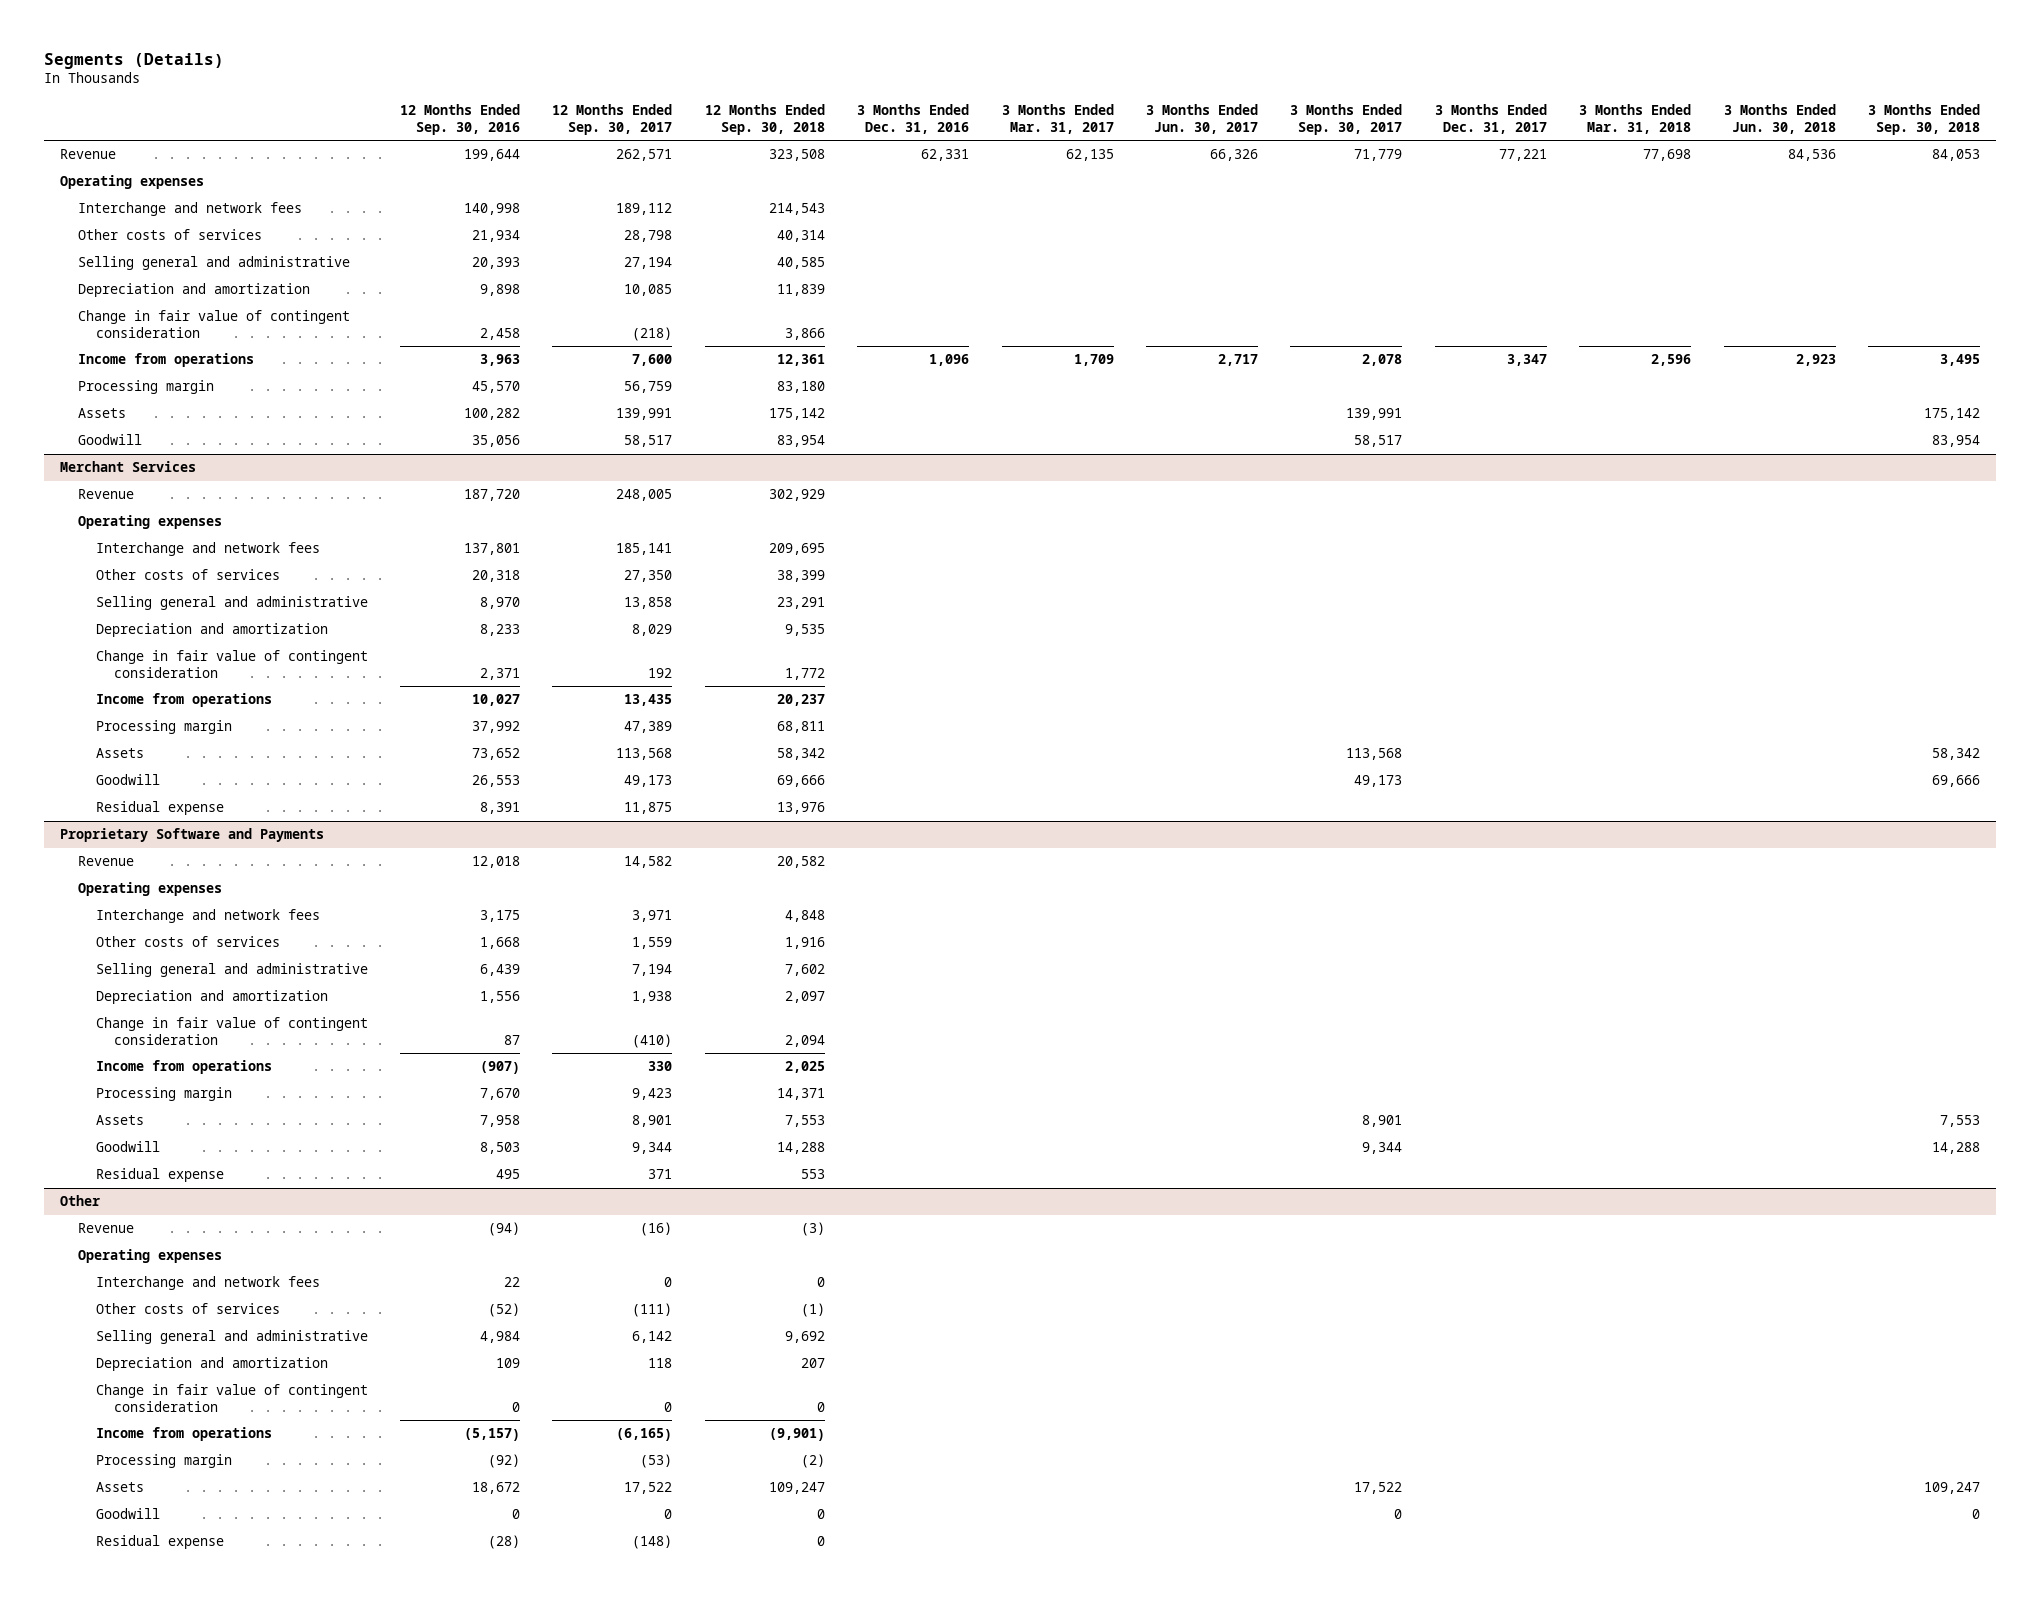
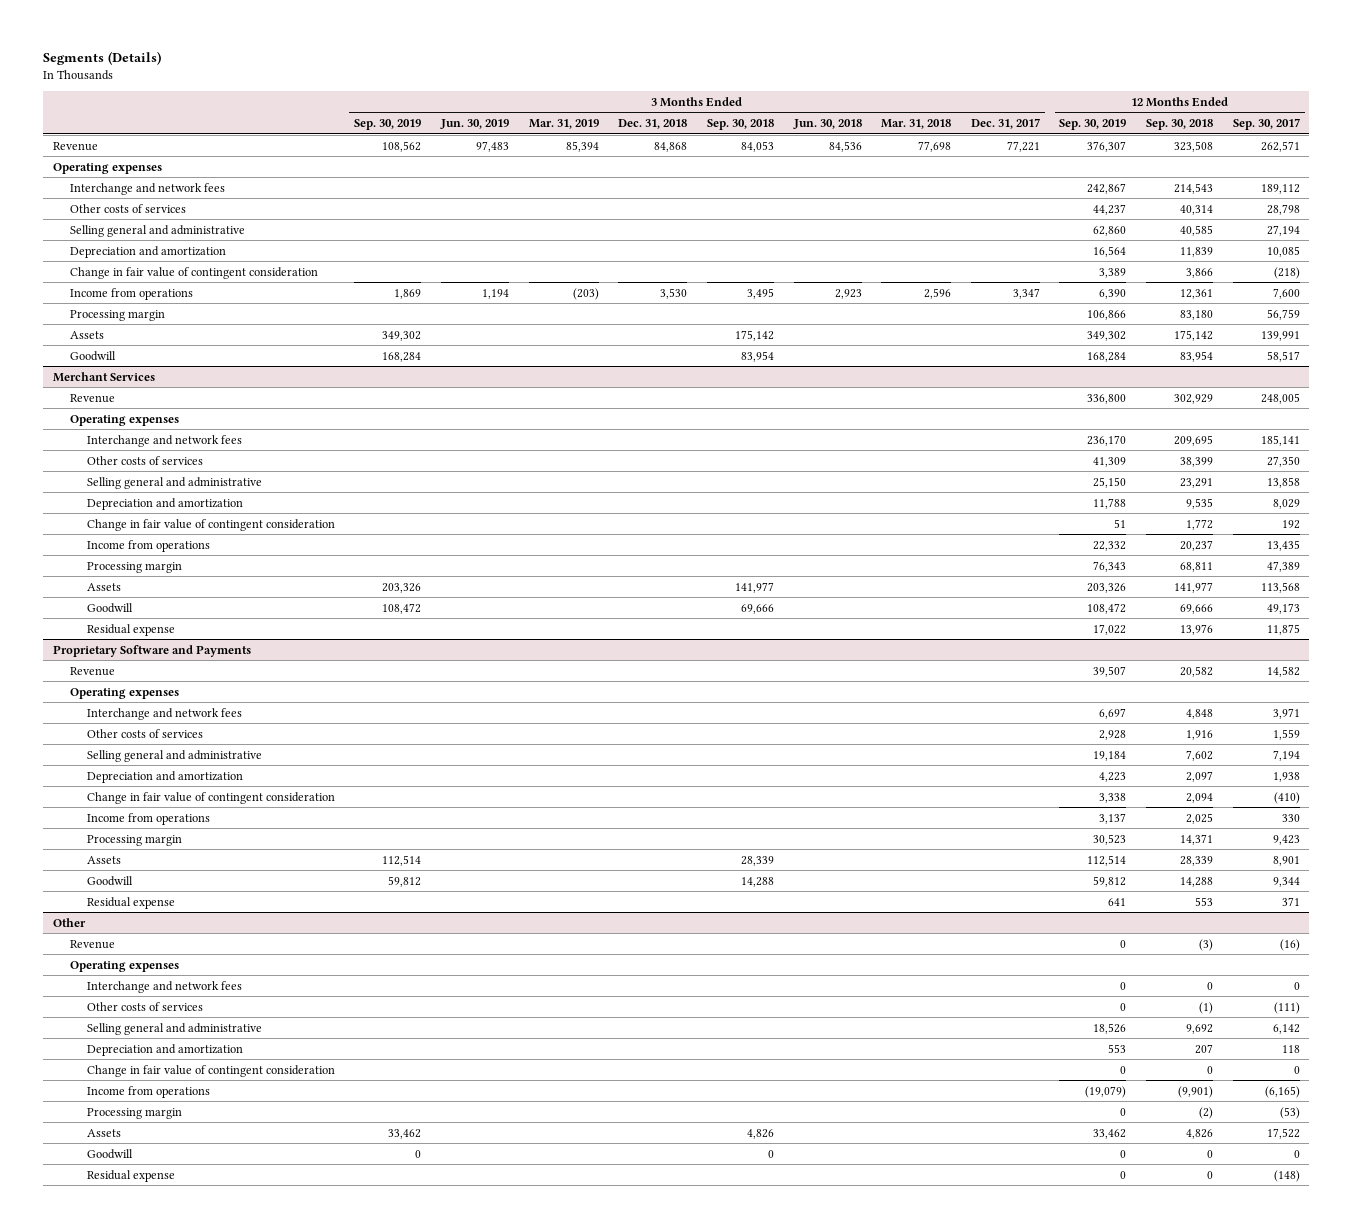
[399,104,520,135] 12 Months Ended Sep. 30, 2016 -> none
[857,104,970,134] 3 Months Ended Dec. 31, 2016 -> none
[1001,104,1114,134] 3 Months Ended Mar. 31, 2017 -> none
[1145,104,1258,134] 3 Months Ended Jun. 30, 2017 -> none
[1290,104,1403,135] 3 Months Ended Sep. 30, 2017 -> none
none -> [354,119,422,131] Sep. 30, 2019
none -> [440,119,510,130] Jun. 30, 2019
none -> [528,119,599,130] Mar. 31, 2019
none -> [618,119,688,130] Dec. 31, 2018
none -> [1059,119,1127,131] Sep. 30, 2019
[776,748,825,761] 58,342 -> [1174,581,1214,593] 141,977
[1931,748,1980,761] 58,342 -> [734,581,774,593] 141,977
[784,1115,825,1128] 7,553 -> [1180,855,1214,866] 28,339
[1939,1115,1980,1128] 7,553 -> [740,855,774,866] 28,339
[768,1482,825,1495] 109,247 -> [1186,1128,1214,1139] 4,826
[1923,1482,1980,1495] 109,247 -> [746,1128,774,1139] 4,826

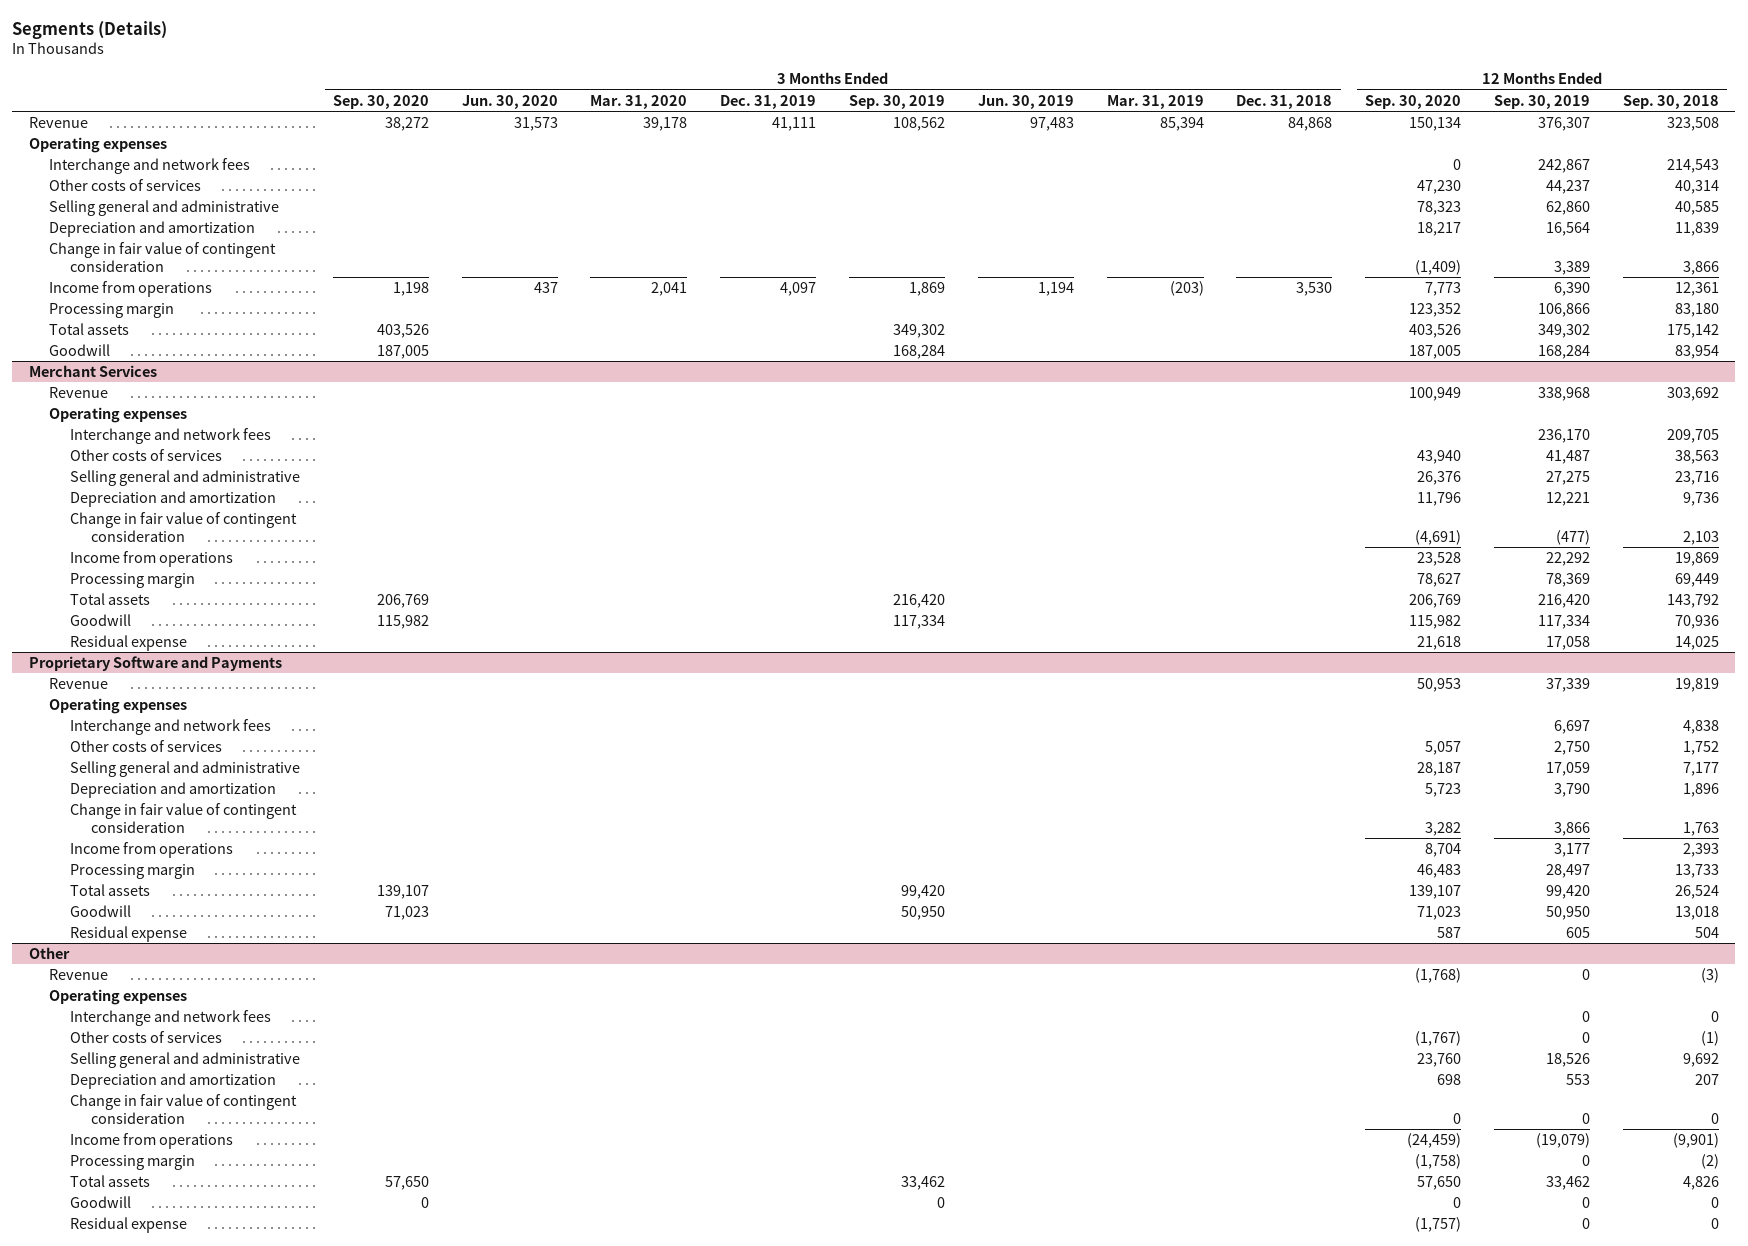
[706,119,774,131] Sep. 30, 2018 -> none
[792,119,862,130] Jun. 30, 2018 -> none
[881,119,952,130] Mar. 31, 2018 -> none
[970,118,1040,130] Dec. 31, 2017 -> none
[1232,118,1300,131] Sep. 30, 2017 -> none
none -> [332,94,429,109] Sep. 30, 2020
none -> [461,94,558,109] Jun. 30, 2020
none -> [590,94,688,109] Mar. 31, 2020
none -> [720,94,817,109] Dec. 31, 2019
none -> [1365,94,1462,109] Sep. 30, 2020
[69,330,104,339] Assets -> [49,322,130,335] Total assets
[1087,393,1127,404] 336,800 -> [1538,386,1591,401] 338,968
[1174,393,1214,404] 302,929 -> [1666,386,1719,401] 303,692
[1174,434,1214,446] 209,695 -> [1666,428,1719,443] 209,705
[1093,456,1127,467] 41,309 -> [1546,449,1591,464] 41,487
[1180,456,1214,467] 38,399 -> [1674,449,1719,464] 38,563
[1093,476,1127,488] 25,150 -> [1546,470,1591,485] 27,275
[1180,477,1214,488] 23,291 -> [1674,470,1719,485] 23,716
[1093,497,1127,509] 11,788 -> [1546,491,1591,506] 12,221
[1186,497,1214,509] 9,535 -> [1682,491,1719,506] 9,736
[1114,518,1127,528] 51 -> [1556,529,1591,545] (477)
[1186,518,1214,530] 1,772 -> [1682,530,1719,545] 2,103
[1093,540,1127,551] 22,332 -> [1546,551,1591,566] 22,292
[1180,539,1214,551] 20,237 -> [1674,551,1719,566] 19,869
[1093,560,1127,572] 76,343 -> [1546,572,1591,587] 78,369
[1180,561,1214,572] 68,811 -> [1674,572,1719,587] 69,449
[86,582,121,591] Assets -> [69,592,150,605] Total assets
[382,582,422,593] 203,326 -> [893,593,946,608] 216,420
[1087,582,1127,593] 203,326 -> [1538,593,1591,608] 216,420
[1174,581,1214,593] 141,977 -> [1666,593,1719,608] 143,792
[382,602,422,614] 108,472 -> [893,614,946,629] 117,334
[1087,602,1127,614] 108,472 -> [1538,614,1591,629] 117,334
[1180,603,1214,614] 69,666 -> [1674,614,1719,629] 70,936
[1093,623,1127,635] 17,022 -> [1546,635,1591,650] 17,058
[1180,623,1214,635] 13,976 -> [1674,635,1719,650] 14,025
[1093,665,1127,677] 39,507 -> [1546,677,1591,692] 37,339
[1180,665,1214,677] 20,582 -> [1674,677,1719,692] 19,819
[1186,708,1214,719] 4,848 -> [1682,719,1719,734] 4,838
[1099,729,1127,740] 2,928 -> [1554,740,1591,755] 2,750
[1186,729,1214,740] 1,916 -> [1682,740,1719,755] 1,752
[1093,750,1127,761] 19,184 -> [1546,761,1591,776] 17,059
[1186,749,1214,761] 7,602 -> [1682,761,1719,776] 7,177
[1099,771,1127,782] 4,223 -> [1554,782,1591,797] 3,790
[1186,770,1214,782] 2,097 -> [1682,782,1719,797] 1,896
[1099,792,1127,803] 3,338 -> [1554,821,1591,836] 3,866
[1186,792,1214,803] 2,094 -> [1682,821,1719,836] 1,763
[1099,812,1127,824] 3,137 -> [1554,842,1591,857] 3,177
[1186,812,1214,824] 2,025 -> [1682,842,1719,857] 2,393
[1093,833,1127,845] 30,523 -> [1546,863,1591,878] 28,497
[1180,833,1214,845] 14,371 -> [1674,863,1719,878] 13,733
[86,855,121,864] Assets -> [69,883,150,896] Total assets
[382,854,422,866] 112,514 -> [901,884,946,899] 99,420
[1087,854,1127,866] 112,514 -> [1546,884,1591,899] 99,420
[1180,855,1214,866] 28,339 -> [1674,884,1719,899] 26,524
[388,875,422,887] 59,812 -> [901,905,946,920] 50,950
[1093,875,1127,887] 59,812 -> [1546,905,1591,920] 50,950
[1180,876,1214,887] 14,288 -> [1674,905,1719,920] 13,018
[1108,897,1127,906] 641 -> [1566,926,1591,938] 605
[1195,896,1214,906] 553 -> [1694,926,1719,938] 504
[86,1128,121,1137] Assets -> [69,1174,150,1187] Total assets

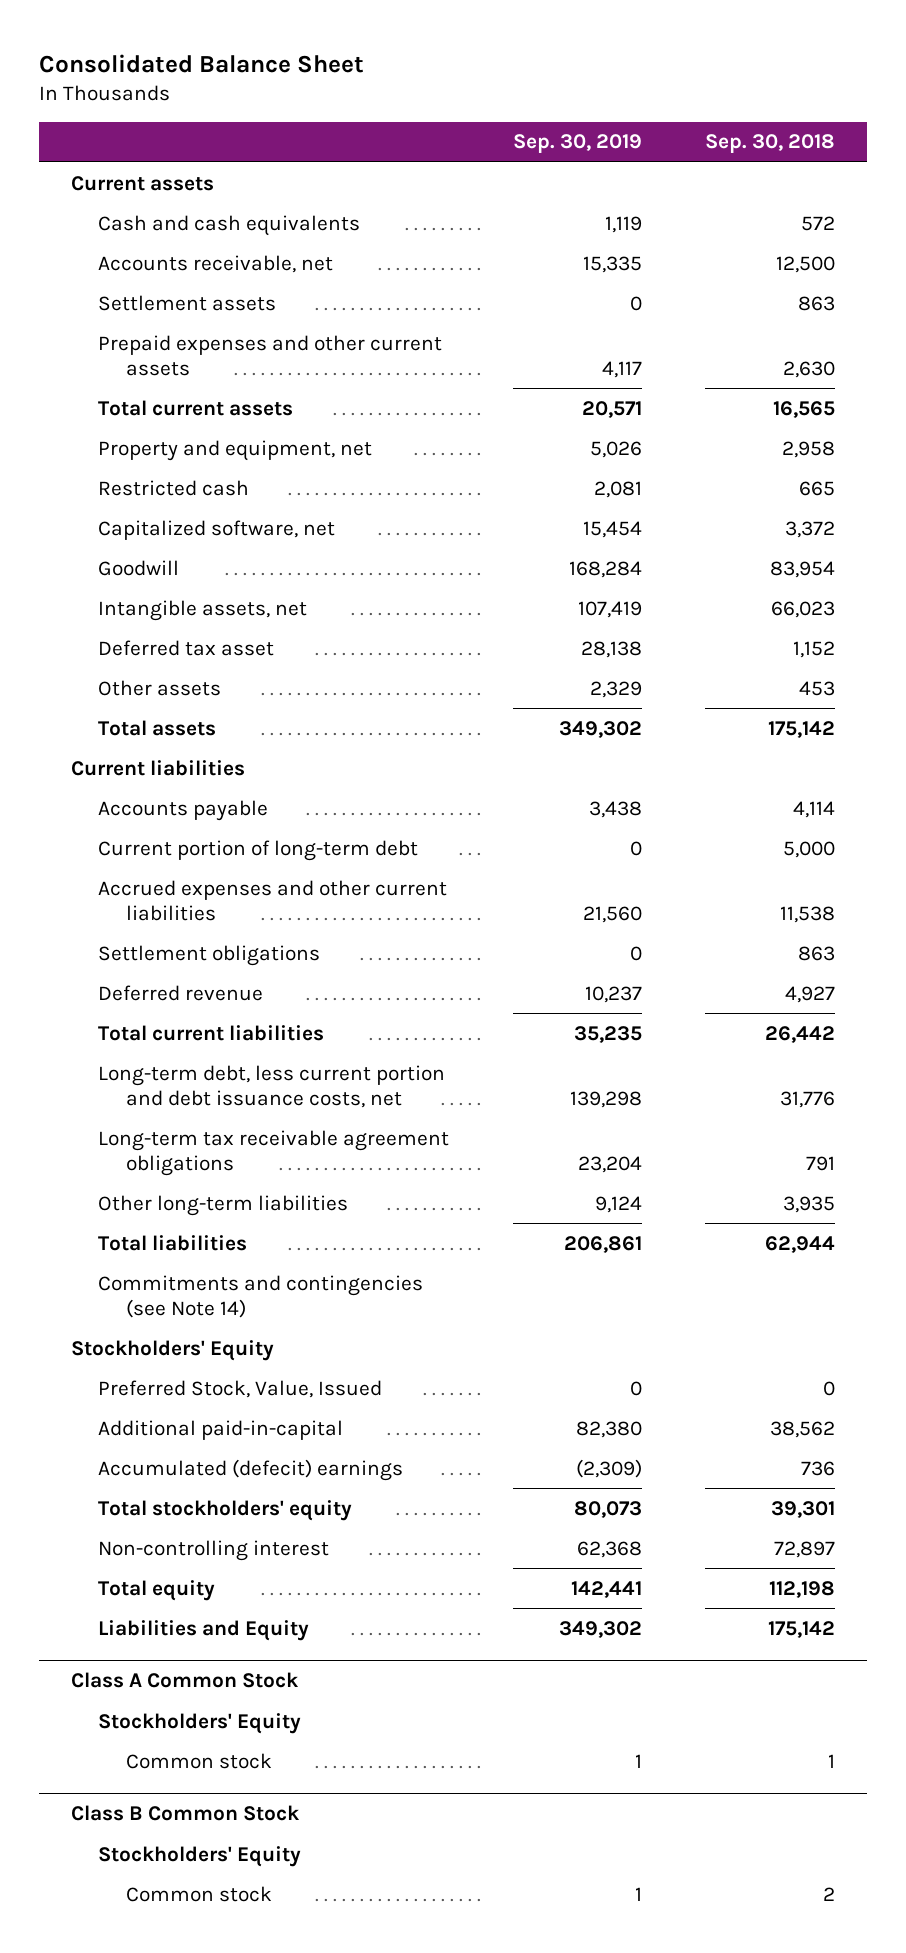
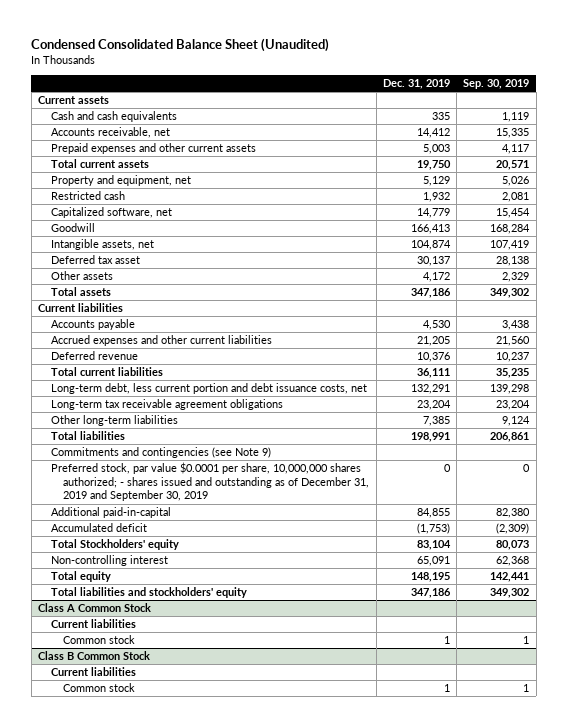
[38,53,364,73] Consolidated Balance Sheet -> [31,37,330,52] Condensed Consolidated Balance Sheet (Unaudited)
[704,134,835,154] Sep. 30, 2018 -> none
none -> [382,79,450,90] Dec. 31, 2019
[98,294,277,311] Settlement assets -> none
[98,839,419,861] Current portion of long-term debt -> none
[98,944,321,966] Settlement obligations -> none
[70,1339,274,1361] Stockholders' Equity -> none
[98,1274,424,1319] Commitments and contingencies (see Note 14) -> [50,447,271,459] Commitments and contingencies (see Note 9)
[98,1379,383,1398] Preferred Stock, Value, Issued -> [50,462,370,502] Preferred stock, par value $0.0001 per share, 10,000,000 shares authorized; - shares issued and outstanding as of December 31, 2019 and September 30, 2019
[98,1458,404,1481] Accumulated (defecit) earnings -> [50,523,147,533] Accumulated deficit
[98,1499,353,1521] Total stockholders' equity -> [50,539,179,551] Total Stockholders' equity
[98,1619,310,1641] Liabilities and Equity -> [50,587,247,599] Total liabilities and stockholders' equity
[98,1712,302,1734] Stockholders' Equity -> none
none -> [50,619,136,629] Current liabilities
[98,1845,302,1867] Stockholders' Equity -> none
none -> [50,667,136,677] Current liabilities

